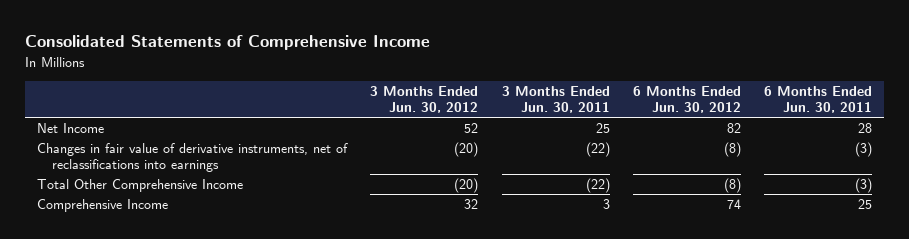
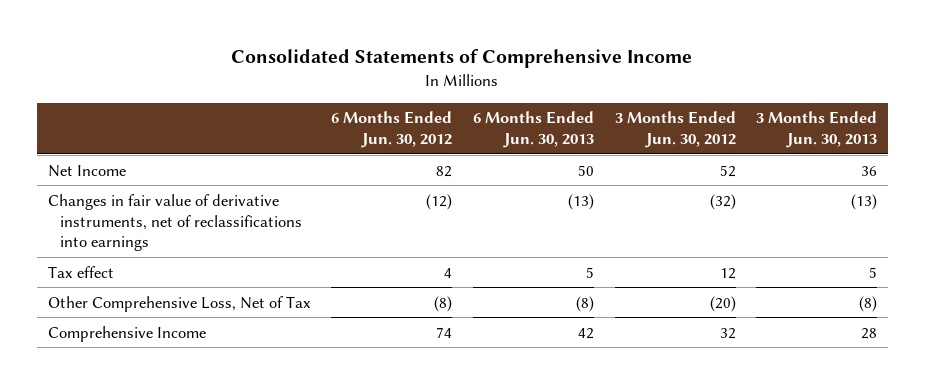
[501,85,610,114] 3 Months Ended Jun. 30, 2011 -> none
[764,85,873,114] 6 Months Ended Jun. 30, 2011 -> none
none -> [472,111,594,149] 6 Months Ended Jun. 30, 2013
none -> [756,111,878,149] 3 Months Ended Jun. 30, 2013
[454,141,479,157] (20) -> [709,193,736,210] (32)
[723,141,741,157] (8) -> [426,193,453,210] (12)
none -> [47,265,114,278] Tax effect
[37,178,244,192] Total Other Comprehensive Income -> [47,295,311,312] Other Comprehensive Loss, Net of Tax

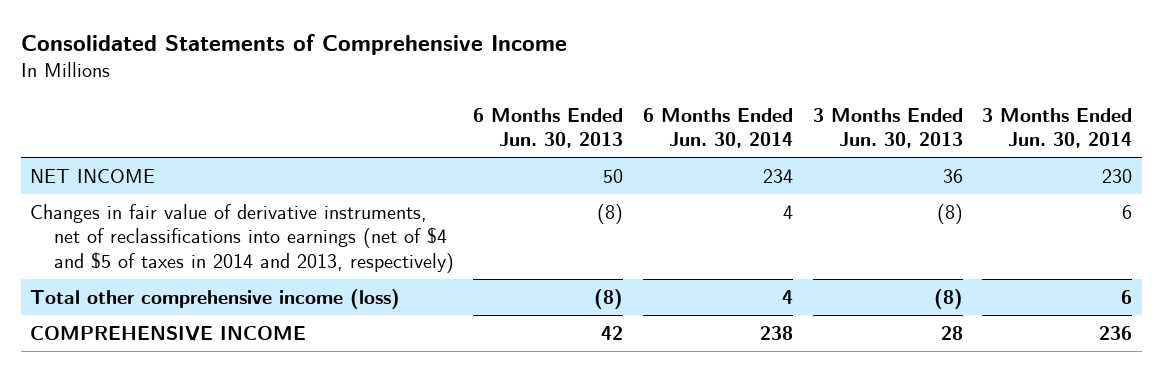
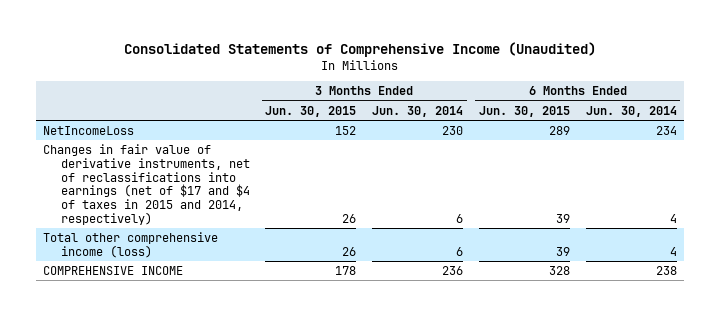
[20,33,567,55] Consolidated Statements of Comprehensive Income -> [123,41,596,57] Consolidated Statements of Comprehensive Income (Unaudited)
[473,107,624,148] 6 Months Ended Jun. 30, 2013 -> none
[812,107,963,148] 3 Months Ended Jun. 30, 2013 -> none
none -> [265,105,357,117] Jun. 30, 2015
none -> [478,105,570,117] Jun. 30, 2015
[30,169,156,184] NET INCOME -> [43,125,135,135] NetIncomeLoss
[30,204,454,273] Changes in fair value of derivative instruments, net of reclassifications into earnings (net of $4 and $5 of taxes in 2014 and 2013, respectively) -> [43,143,250,226] Changes in fair value of derivative instruments, net of reclassifications into earnings (net of $17 and $4 of taxes in 2015 and 2014, respectively)

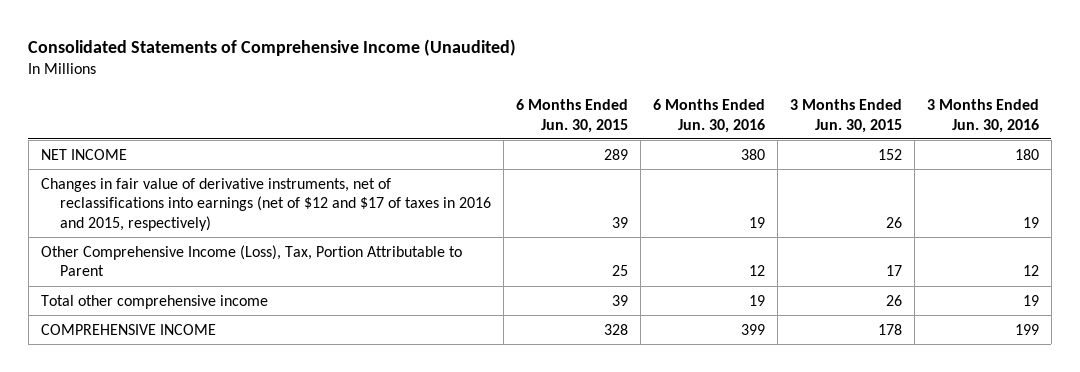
[372,105,464,117] Jun. 30, 2014 -> none
[585,105,677,117] Jun. 30, 2014 -> none
none -> [653,99,766,133] 6 Months Ended Jun. 30, 2016
none -> [926,99,1039,133] 3 Months Ended Jun. 30, 2016
[43,125,135,135] NetIncomeLoss -> [40,148,127,160] NET INCOME
[43,143,250,226] Changes in fair value of derivative instruments, net of reclassifications into earnings (net of $17 and $4 of taxes in 2015 and 2014, respectively) -> [40,177,492,231] Changes in fair value of derivative instruments, net of reclassifications into earnings (net of $12 and $17 of taxes in 2016 and 2015, respectively)
none -> [40,244,462,277] Other Comprehensive Income (Loss), Tax, Portion Attributable to Parent
[43,231,219,258] Total other comprehensive income (loss) -> [40,294,268,309] Total other comprehensive income

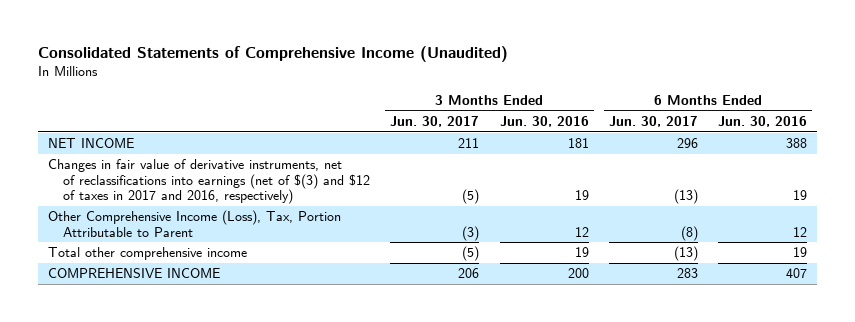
[516,99,629,133] 6 Months Ended Jun. 30, 2015 -> none
[790,99,903,133] 3 Months Ended Jun. 30, 2015 -> none
none -> [390,115,480,127] Jun. 30, 2017
none -> [608,115,698,127] Jun. 30, 2017
[741,148,766,160] 380 -> [786,138,808,149] 388
[1014,148,1039,160] 180 -> [567,138,589,149] 181
[40,177,492,231] Changes in fair value of derivative instruments, net of reclassifications into earnings (net of $12 and $17 of taxes in 2016 and 2015, respectively) -> [47,159,370,205] Changes in fair value of derivative instruments, net of reclassifications into earnings (net of $(3) and $12 of taxes in 2017 and 2016, respectively)
[741,323,766,335] 399 -> [786,268,808,279] 407
[1014,323,1039,335] 199 -> [567,268,589,279] 200

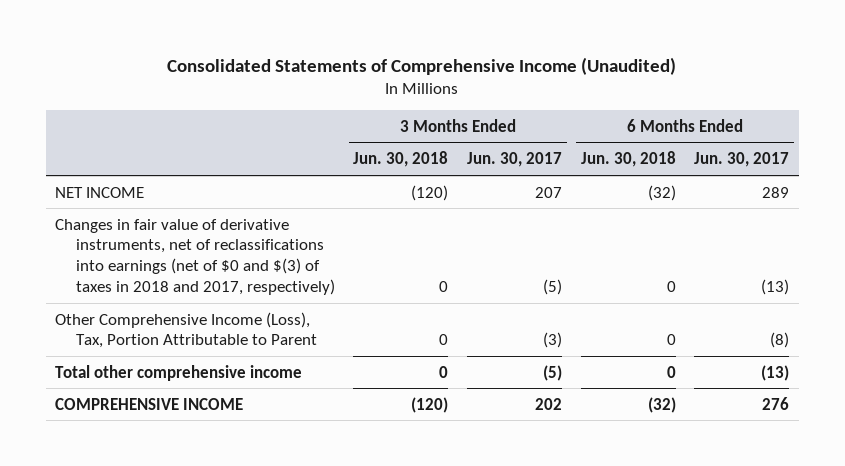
[499,115,589,127] Jun. 30, 2016 -> none
[718,115,808,127] Jun. 30, 2016 -> none
none -> [353,151,449,168] Jun. 30, 2018
none -> [580,151,676,168] Jun. 30, 2018
[458,138,480,149] 211 -> [534,186,562,198] 207
[676,138,698,149] 296 -> [762,186,790,198] 289
[47,159,370,205] Changes in fair value of derivative instruments, net of reclassifications into earnings (net of $(3) and $12 of taxes in 2017 and 2016, respectively) -> [55,218,335,295] Changes in fair value of derivative instruments, net of reclassifications into earnings (net of $0 and $(3) of taxes in 2018 and 2017, respectively)
[458,268,480,279] 206 -> [534,397,562,410] 202
[676,268,698,279] 283 -> [762,396,790,410] 276

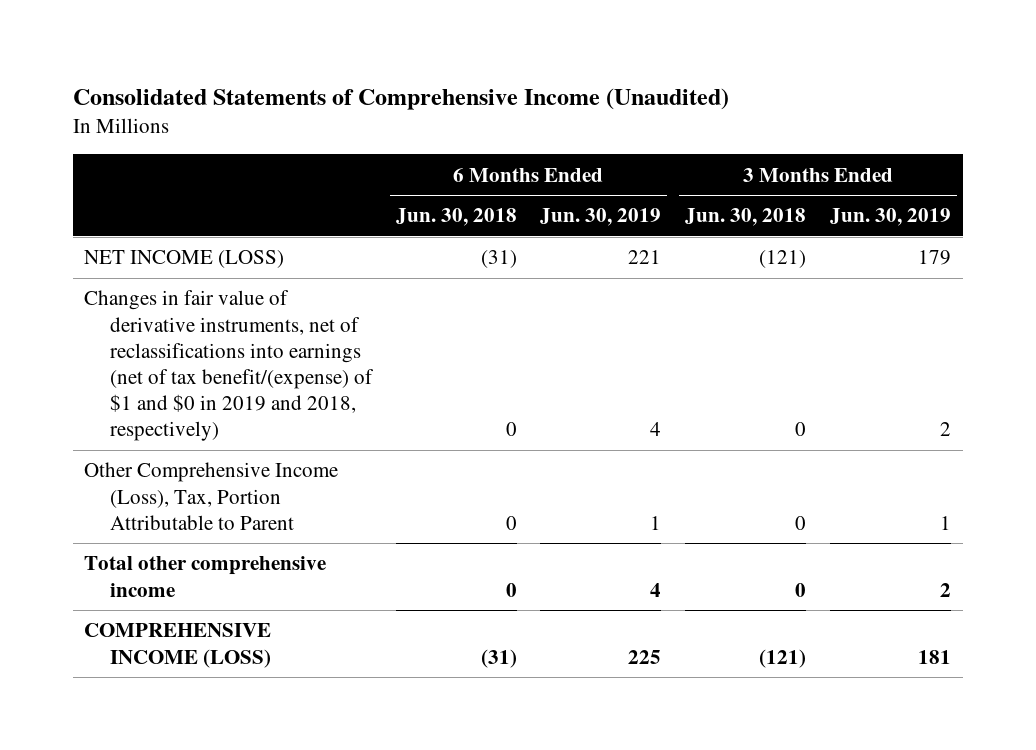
[466,152,562,168] Jun. 30, 2017 -> none
[694,152,790,168] Jun. 30, 2017 -> none
none -> [540,208,662,227] Jun. 30, 2019
none -> [830,208,952,227] Jun. 30, 2019
[55,186,145,198] NET INCOME -> [84,250,285,269] NET INCOME (LOSS)
[411,184,449,201] (120) -> [759,250,807,269] (121)
[647,184,676,201] (32) -> [480,250,517,269] (31)
[55,218,335,295] Changes in fair value of derivative instruments, net of reclassifications into earnings (net of $0 and $(3) of taxes in 2018 and 2017, respectively) -> [84,290,374,442] Changes in fair value of derivative instruments, net of reclassifications into earnings (net of tax benefit/(expense) of $1 and $0 in 2019 and 2018, respectively)
[55,397,244,410] COMPREHENSIVE INCOME -> [84,623,272,668] COMPREHENSIVE INCOME (LOSS)
[411,396,449,413] (120) -> [759,648,807,668] (121)
[647,396,676,413] (32) -> [480,648,517,668] (31)

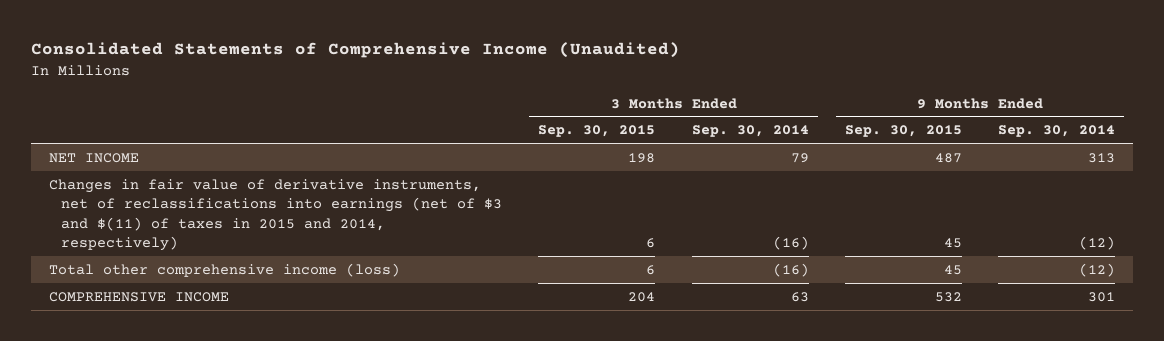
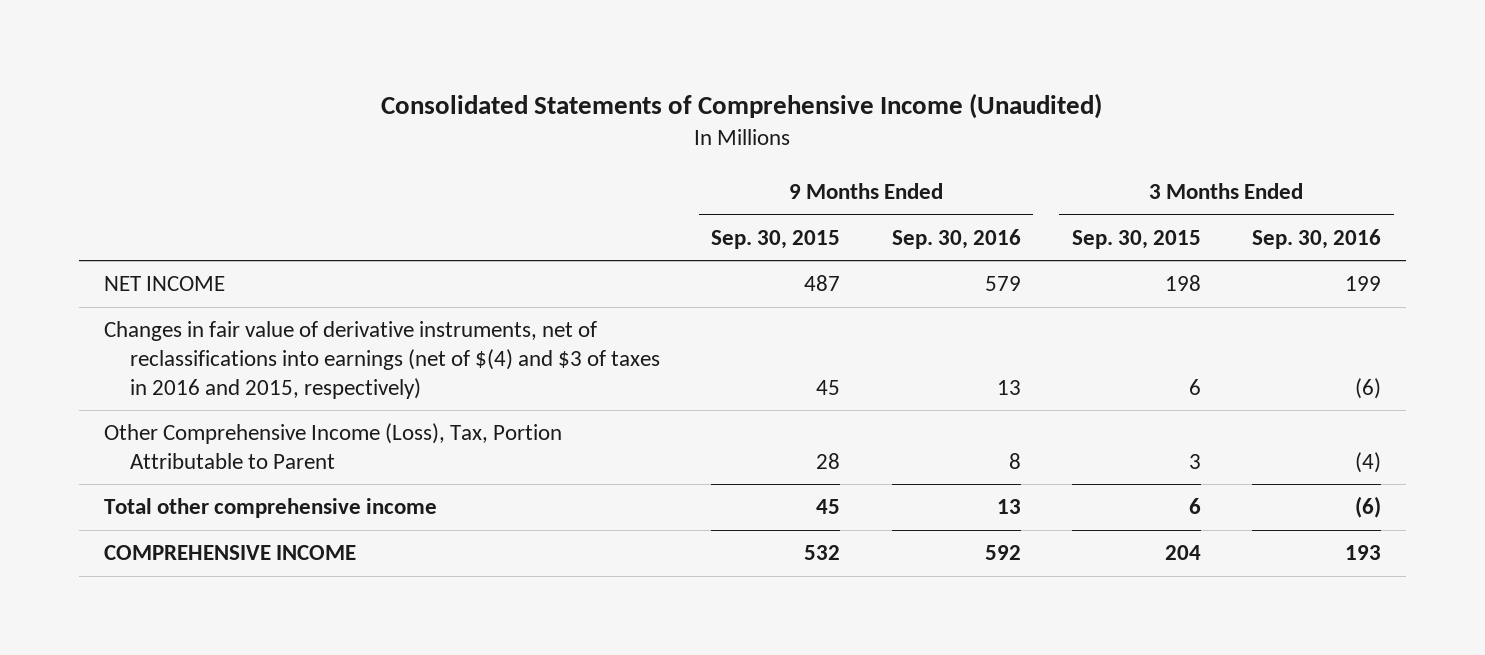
[691,125,809,138] Sep. 30, 2014 -> none
[997,125,1115,138] Sep. 30, 2014 -> none
none -> [891,228,1021,249] Sep. 30, 2016
none -> [1251,228,1381,249] Sep. 30, 2016
[48,178,503,252] Changes in fair value of derivative instruments, net of reclassifications into earnings (net of $3 and $(11) of taxes in 2015 and 2014, respectively) -> [104,321,661,399] Changes in fair value of derivative instruments, net of reclassifications into earnings (net of $(4) and $3 of taxes in 2016 and 2015, respectively)
none -> [104,423,563,469] Other Comprehensive Income (Loss), Tax, Portion Attributable to Parent
[48,262,400,277] Total other comprehensive income (loss) -> [104,498,438,519] Total other comprehensive income

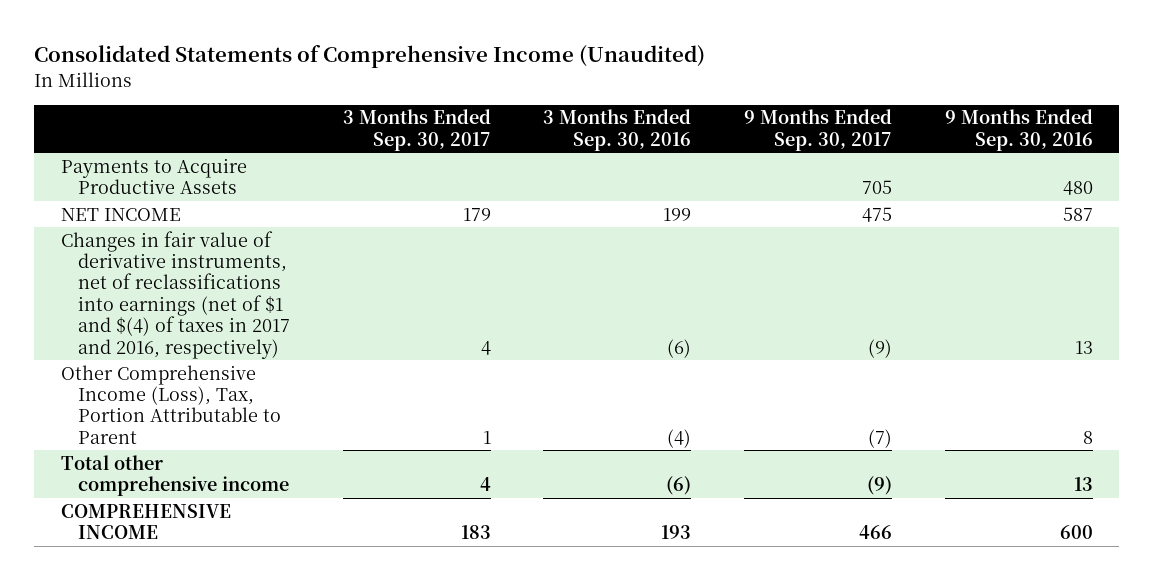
[711,229,841,249] Sep. 30, 2015 -> none
[1071,229,1201,249] Sep. 30, 2015 -> none
none -> [342,109,491,151] 3 Months Ended Sep. 30, 2017
none -> [744,109,893,151] 9 Months Ended Sep. 30, 2017
none -> [60,157,247,195] Payments to Acquire Productive Assets
[984,276,1021,292] 579 -> [1063,206,1094,221] 587
[104,321,661,399] Changes in fair value of derivative instruments, net of reclassifications into earnings (net of $(4) and $3 of taxes in 2016 and 2015, respectively) -> [60,230,290,359] Changes in fair value of derivative instruments, net of reclassifications into earnings (net of $1 and $(4) of taxes in 2017 and 2016, respectively)
[984,545,1021,561] 592 -> [1060,525,1094,540] 600

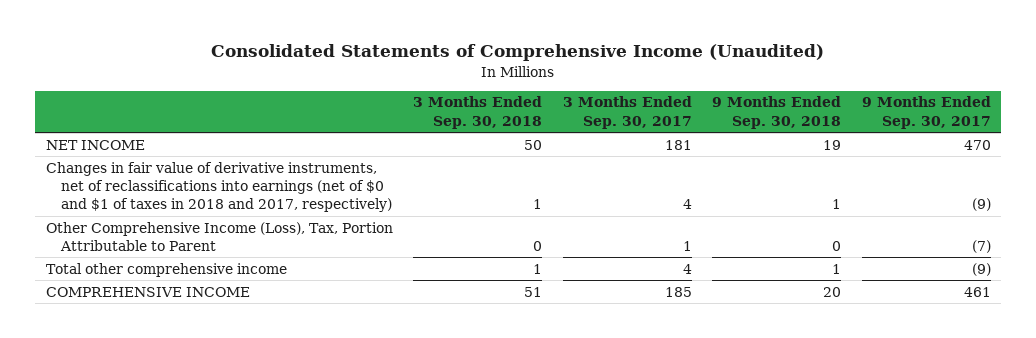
[543,109,692,151] 3 Months Ended Sep. 30, 2016 -> none
[945,109,1094,151] 9 Months Ended Sep. 30, 2016 -> none
none -> [413,96,543,129] 3 Months Ended Sep. 30, 2018
none -> [712,96,842,129] 9 Months Ended Sep. 30, 2018
[60,157,247,195] Payments to Acquire Productive Assets -> none
[462,207,491,221] 179 -> [664,139,692,150] 181
[862,206,893,222] 475 -> [963,139,991,150] 470
[60,230,290,359] Changes in fair value of derivative instruments, net of reclassifications into earnings (net of $1 and $(4) of taxes in 2017 and 2016, respectively) -> [45,161,393,213] Changes in fair value of derivative instruments, net of reclassifications into earnings (net of $0 and $1 of taxes in 2018 and 2017, respectively)
[460,525,491,540] 183 -> [664,286,692,297] 185
[859,525,893,540] 466 -> [963,286,991,297] 461

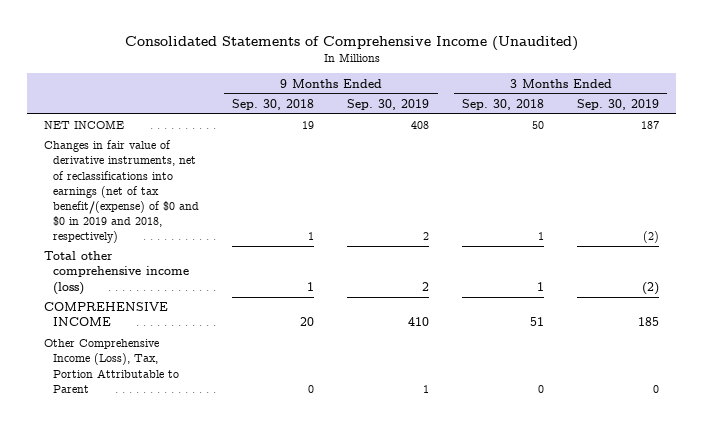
[562,96,692,129] 3 Months Ended Sep. 30, 2017 -> none
[861,96,991,129] 9 Months Ended Sep. 30, 2017 -> none
none -> [347,98,430,110] Sep. 30, 2019
none -> [577,98,660,110] Sep. 30, 2019
[45,161,393,213] Changes in fair value of derivative instruments, net of reclassifications into earnings (net of $0 and $1 of taxes in 2018 and 2017, respectively) -> [43,140,200,244] Changes in fair value of derivative instruments, net of reclassifications into earnings (net of tax benefit/(expense) of $0 and $0 in 2019 and 2018, respectively)
[45,262,287,277] Total other comprehensive income -> [43,251,190,295] Total other comprehensive income (loss)
[45,221,393,251] Other Comprehensive Income (Loss), Tax, Portion Attributable to Parent -> [43,339,180,393] Other Comprehensive Income (Loss), Tax, Portion Attributable to Parent

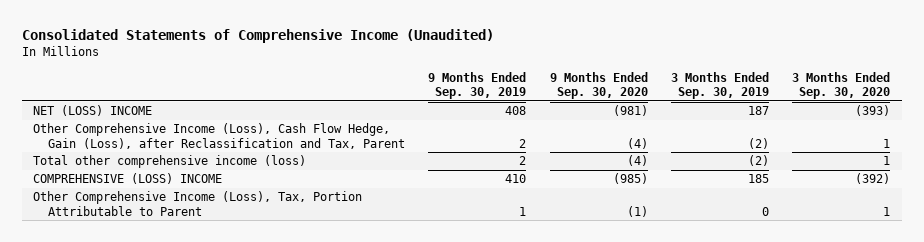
[232,98,315,110] Sep. 30, 2018 -> none
[462,98,545,110] Sep. 30, 2018 -> none
none -> [549,71,648,100] 9 Months Ended Sep. 30, 2020
none -> [792,71,891,100] 3 Months Ended Sep. 30, 2020
[43,140,200,244] Changes in fair value of derivative instruments, net of reclassifications into earnings (net of tax benefit/(expense) of $0 and $0 in 2019 and 2018, respectively) -> none
[43,120,124,130] NET INCOME -> [33,105,153,117] NET (LOSS) INCOME
none -> [33,123,406,149] Other Comprehensive Income (Loss), Cash Flow Hedge, Gain (Loss), after Reclassification and Tax, Parent
[43,302,168,327] COMPREHENSIVE INCOME -> [33,173,223,185] COMPREHENSIVE (LOSS) INCOME

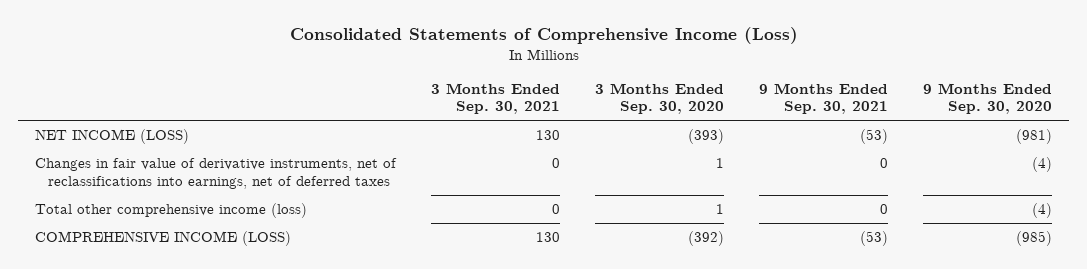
[21,29,494,44] Consolidated Statements of Comprehensive Income (Unaudited) -> [289,27,798,45] Consolidated Statements of Comprehensive Income (Loss)
[428,71,527,100] 9 Months Ended Sep. 30, 2019 -> none
[671,71,770,100] 3 Months Ended Sep. 30, 2019 -> none
none -> [431,82,561,115] 3 Months Ended Sep. 30, 2021
none -> [759,82,889,115] 9 Months Ended Sep. 30, 2021
[33,105,153,117] NET (LOSS) INCOME -> [35,129,190,145] NET INCOME (LOSS)
[33,123,406,149] Other Comprehensive Income (Loss), Cash Flow Hedge, Gain (Loss), after Reclassification and Tax, Parent -> [35,158,398,189] Changes in fair value of derivative instruments, net of reclassifications into earnings, net of deferred taxes
[33,191,363,216] Other Comprehensive Income (Loss), Tax, Portion Attributable to Parent -> none
[33,173,223,185] COMPREHENSIVE (LOSS) INCOME -> [35,231,292,247] COMPREHENSIVE INCOME (LOSS)

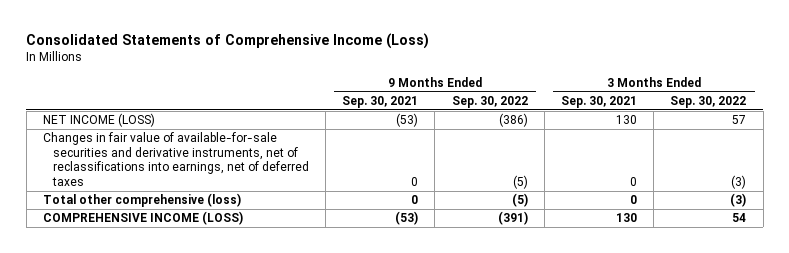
[595,82,725,115] 3 Months Ended Sep. 30, 2020 -> none
[922,82,1052,115] 9 Months Ended Sep. 30, 2020 -> none
none -> [451,95,528,108] Sep. 30, 2022
none -> [670,95,747,108] Sep. 30, 2022
[35,158,398,189] Changes in fair value of derivative instruments, net of reclassifications into earnings, net of deferred taxes -> [42,132,309,187] Changes in fair value of available-for-sale securities and derivative instruments, net of reclassifications into earnings, net of deferred taxes
[35,203,308,219] Total other comprehensive income (loss) -> [42,193,241,208] Total other comprehensive (loss)

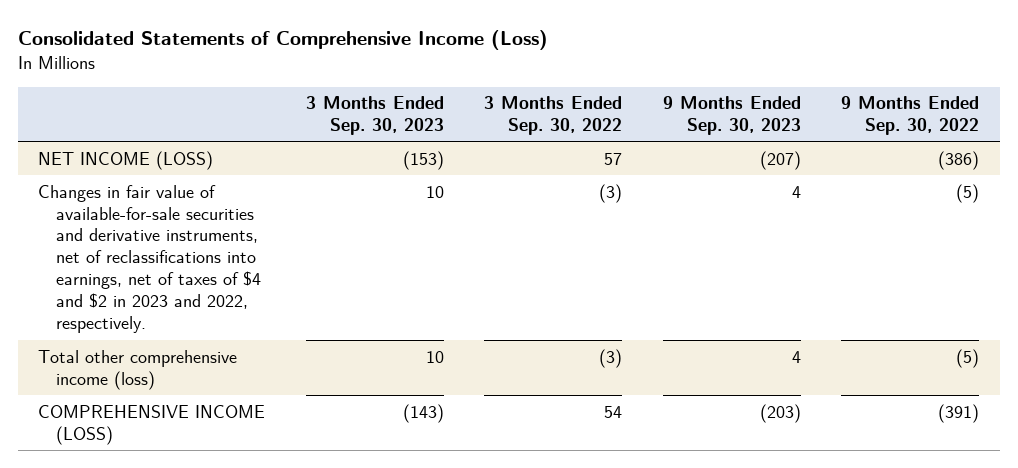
[342,95,419,108] Sep. 30, 2021 -> none
[561,95,638,108] Sep. 30, 2021 -> none
none -> [305,96,444,136] 3 Months Ended Sep. 30, 2023
none -> [662,96,801,136] 9 Months Ended Sep. 30, 2023
[42,132,309,187] Changes in fair value of available-for-sale securities and derivative instruments, net of reclassifications into earnings, net of deferred taxes -> [38,184,262,334] Changes in fair value of available-for-sale securities and derivative instruments, net of reclassifications into earnings, net of taxes of $4 and $2 in 2023 and 2022, respectively.
[42,193,241,208] Total other comprehensive (loss) -> [38,349,238,390] Total other comprehensive income (loss)

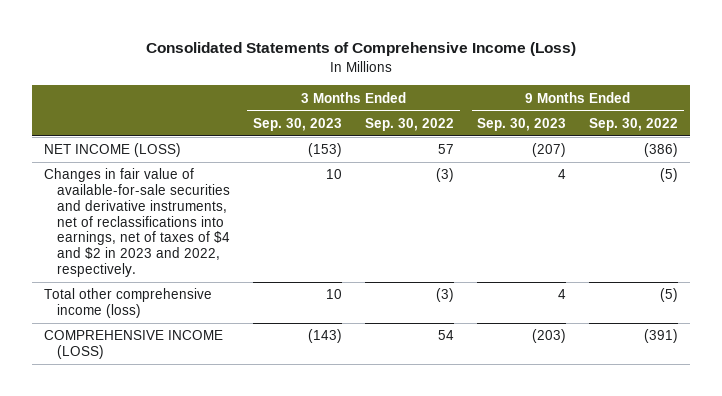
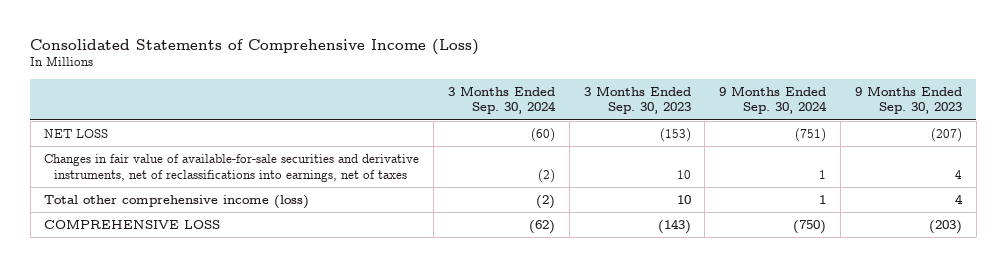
[365,117,455,131] Sep. 30, 2022 -> none
[589,117,679,131] Sep. 30, 2022 -> none
none -> [448,85,557,115] 3 Months Ended Sep. 30, 2024
none -> [719,85,828,115] 9 Months Ended Sep. 30, 2024
[44,143,182,158] NET INCOME (LOSS) -> [44,128,109,138] NET LOSS
[44,168,230,277] Changes in fair value of available-for-sale securities and derivative instruments, net of reclassifications into earnings, net of taxes of $4 and $2 in 2023 and 2022, respectively. -> [44,153,420,182] Changes in fair value of available-for-sale securities and derivative instruments, net of reclassifications into earnings, net of taxes
[44,330,224,360] COMPREHENSIVE INCOME (LOSS) -> [44,218,221,229] COMPREHENSIVE LOSS

